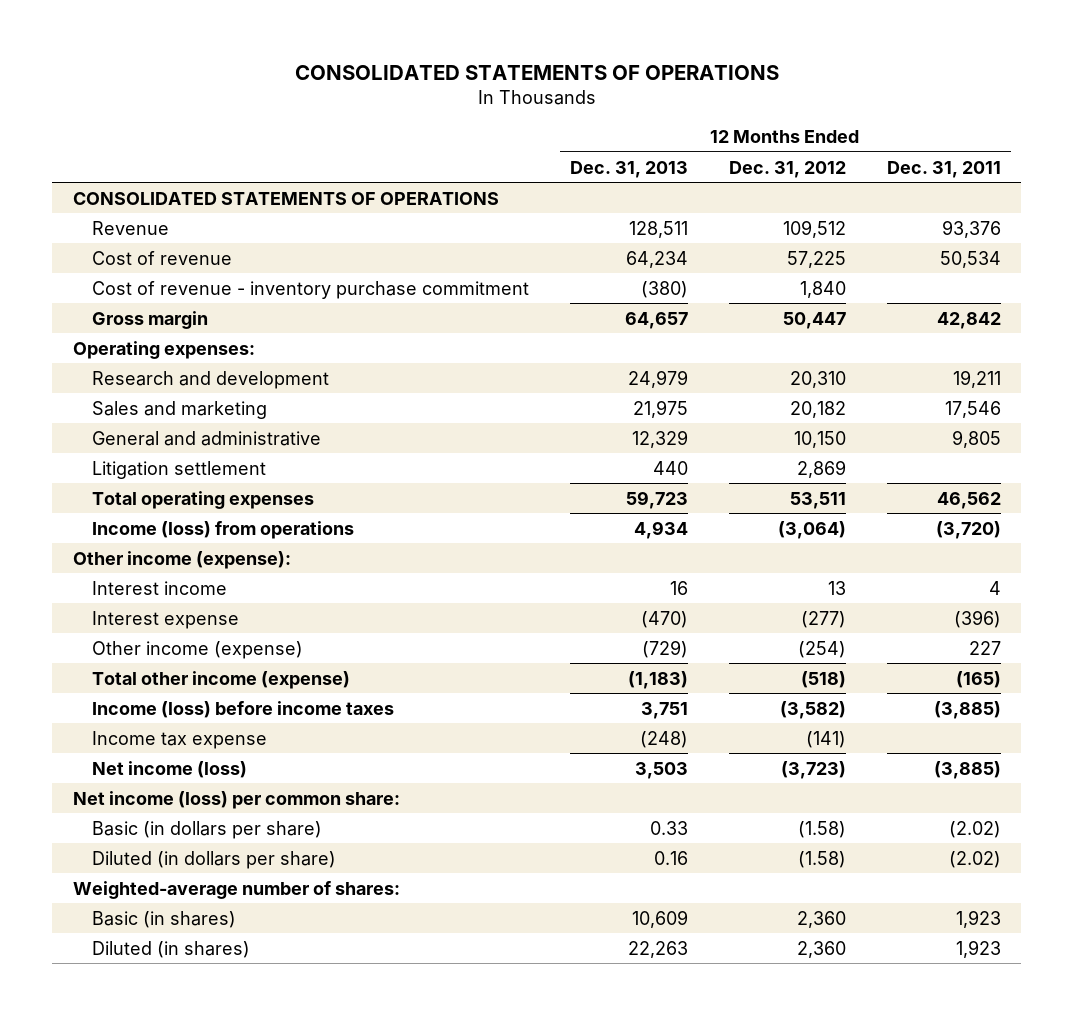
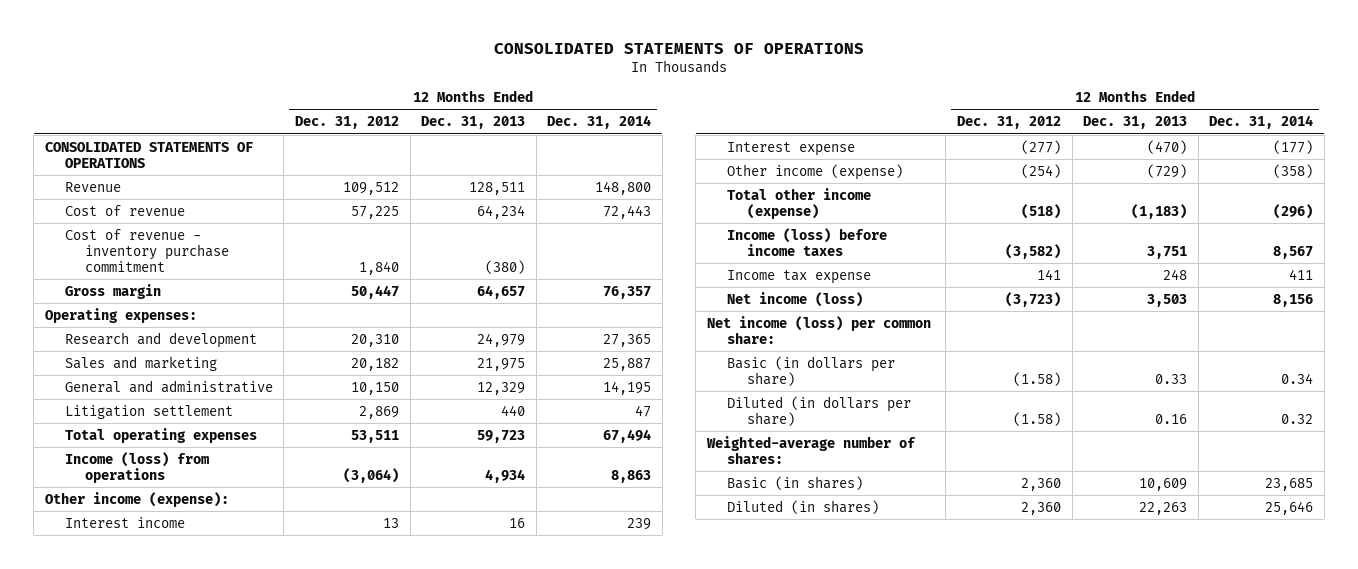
[886,160,1001,178] Dec. 31, 2011 -> none
none -> [547,115,652,130] Dec. 31, 2014
[639,730,688,748] (248) -> [1163,268,1188,280] 248
[805,730,846,748] (141) -> [1036,268,1061,280] 141

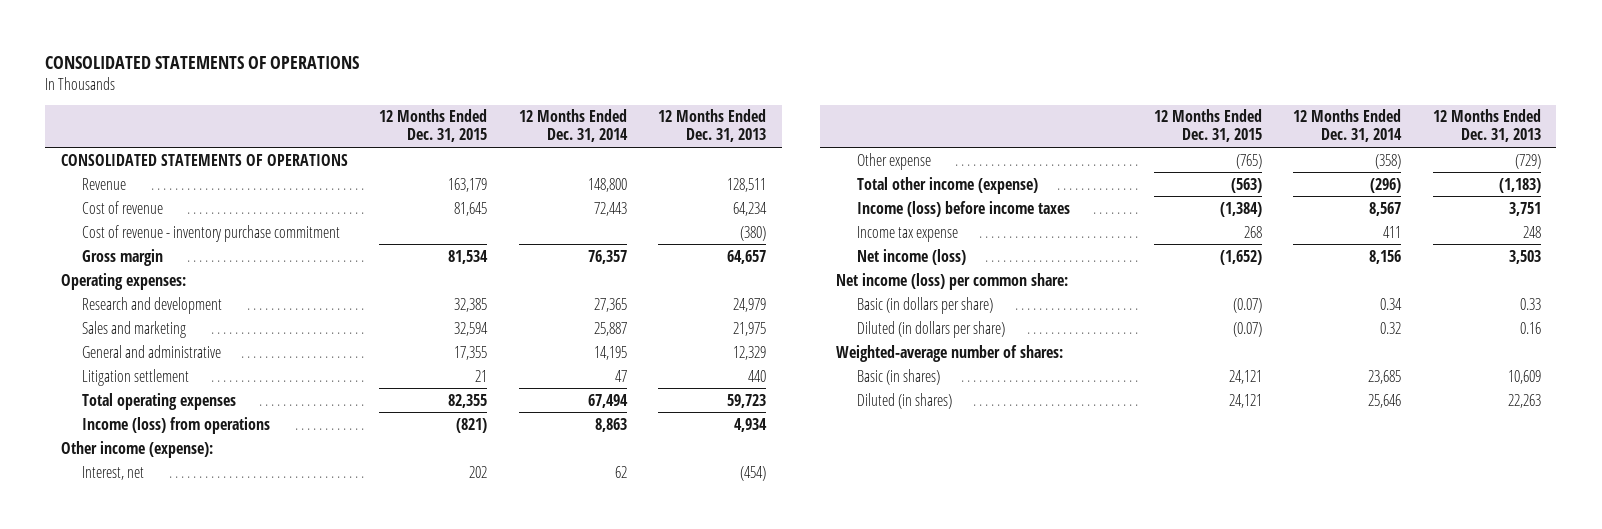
[294,116,399,130] Dec. 31, 2012 -> none
none -> [379,109,488,143] 12 Months Ended Dec. 31, 2015
[64,516,185,528] Interest income -> none
[726,141,855,156] Interest expense -> none
none -> [82,465,145,480] Interest, net
[726,163,903,180] Other income (expense) -> [856,152,931,170] Other expense

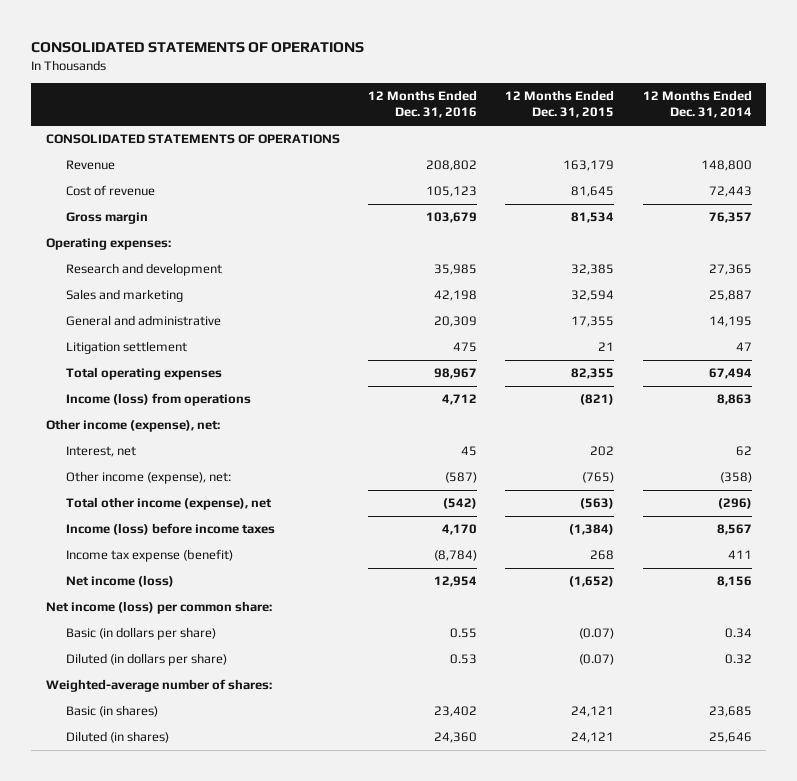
[658,109,767,143] 12 Months Ended Dec. 31, 2013 -> none
none -> [367,90,477,119] 12 Months Ended Dec. 31, 2016
[82,224,341,242] Cost of revenue - inventory purchase commitment -> none
[60,440,213,458] Other income (expense): -> [45,419,220,433] Other income (expense), net:
[856,152,931,170] Other expense -> [66,471,232,485] Other income (expense), net:
[856,176,1038,194] Total other income (expense) -> [66,497,273,511] Total other income (expense), net
[856,225,958,242] Income tax expense -> [66,549,234,563] Income tax expense (benefit)

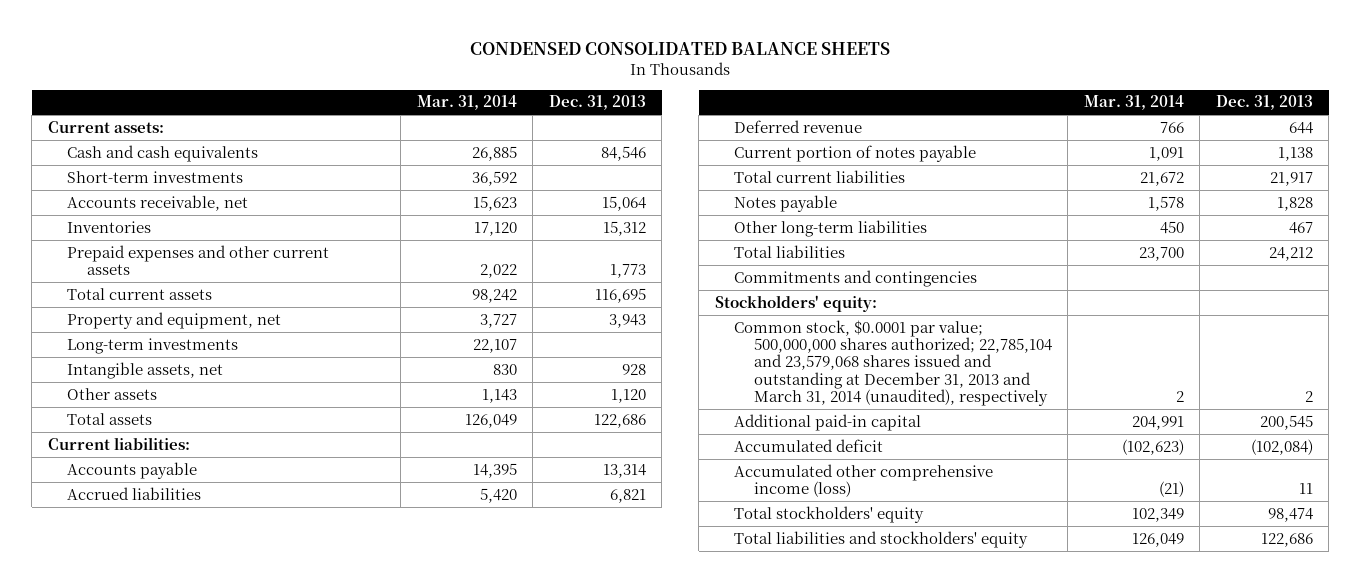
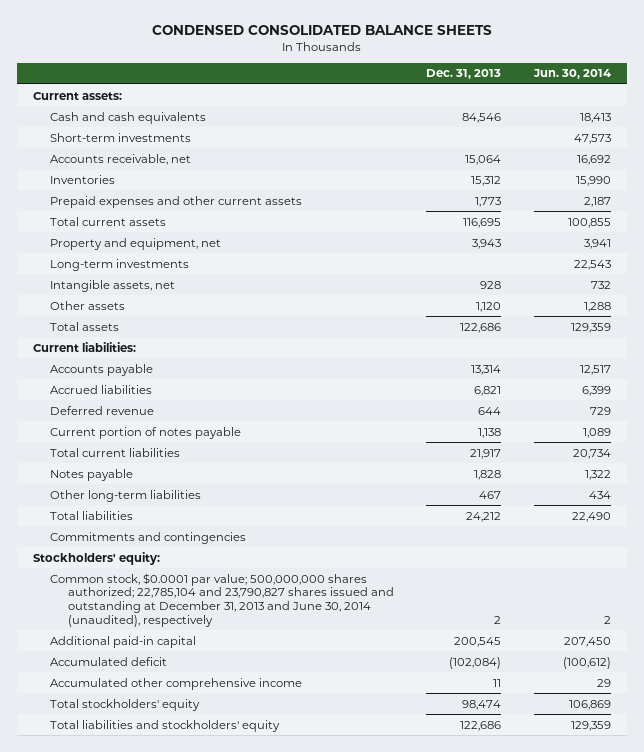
[416,95,517,111] Mar. 31, 2014 -> none
none -> [532,69,611,80] Jun. 30, 2014
[734,319,1052,406] Common stock, $0.0001 par value; 500,000,000 shares authorized; 22,785,104 and 23,579,068 shares issued and outstanding at December 31, 2013 and March 31, 2014 (unaudited), respectively -> [50,572,394,627] Common stock, $0.0001 par value; 500,000,000 shares authorized; 22,785,104 and 23,790,827 shares issued and outstanding at December 31, 2013 and June 30, 2014 (unaudited), respectively
[734,463,994,498] Accumulated other comprehensive income (loss) -> [50,677,303,690] Accumulated other comprehensive income

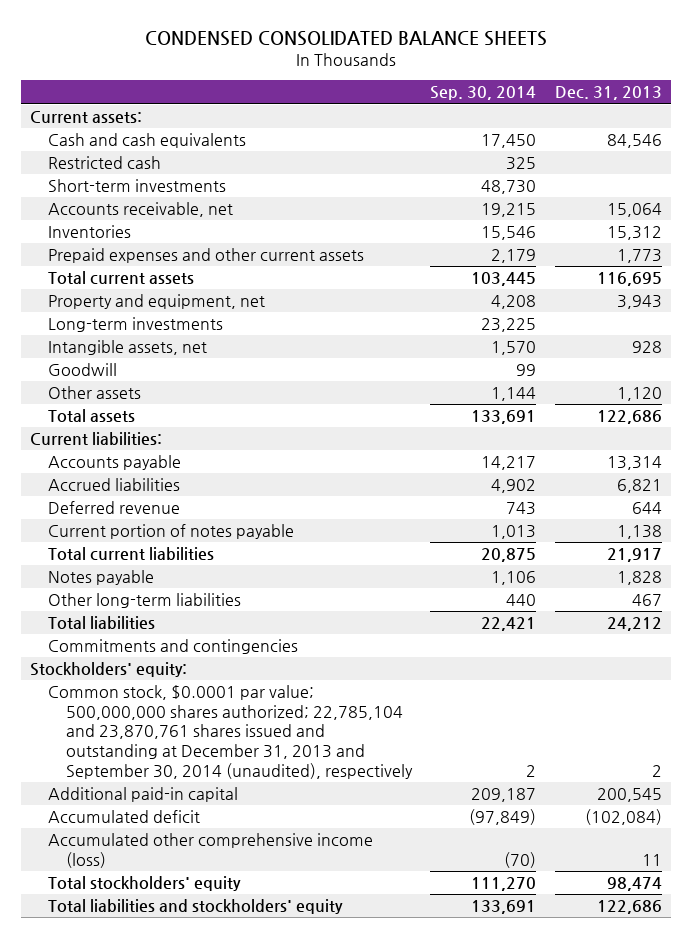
[532,69,611,80] Jun. 30, 2014 -> none
none -> [430,86,537,101] Sep. 30, 2014
none -> [47,156,161,170] Restricted cash
none -> [47,363,117,377] Goodwill
[50,572,394,627] Common stock, $0.0001 par value; 500,000,000 shares authorized; 22,785,104 and 23,790,827 shares issued and outstanding at December 31, 2013 and June 30, 2014 (unaudited), respectively -> [47,685,413,779] Common stock, $0.0001 par value; 500,000,000 shares authorized; 22,785,104 and 23,870,761 shares issued and outstanding at December 31, 2013 and September 30, 2014 (unaudited), respectively
[50,677,303,690] Accumulated other comprehensive income -> [47,833,373,868] Accumulated other comprehensive income (loss)

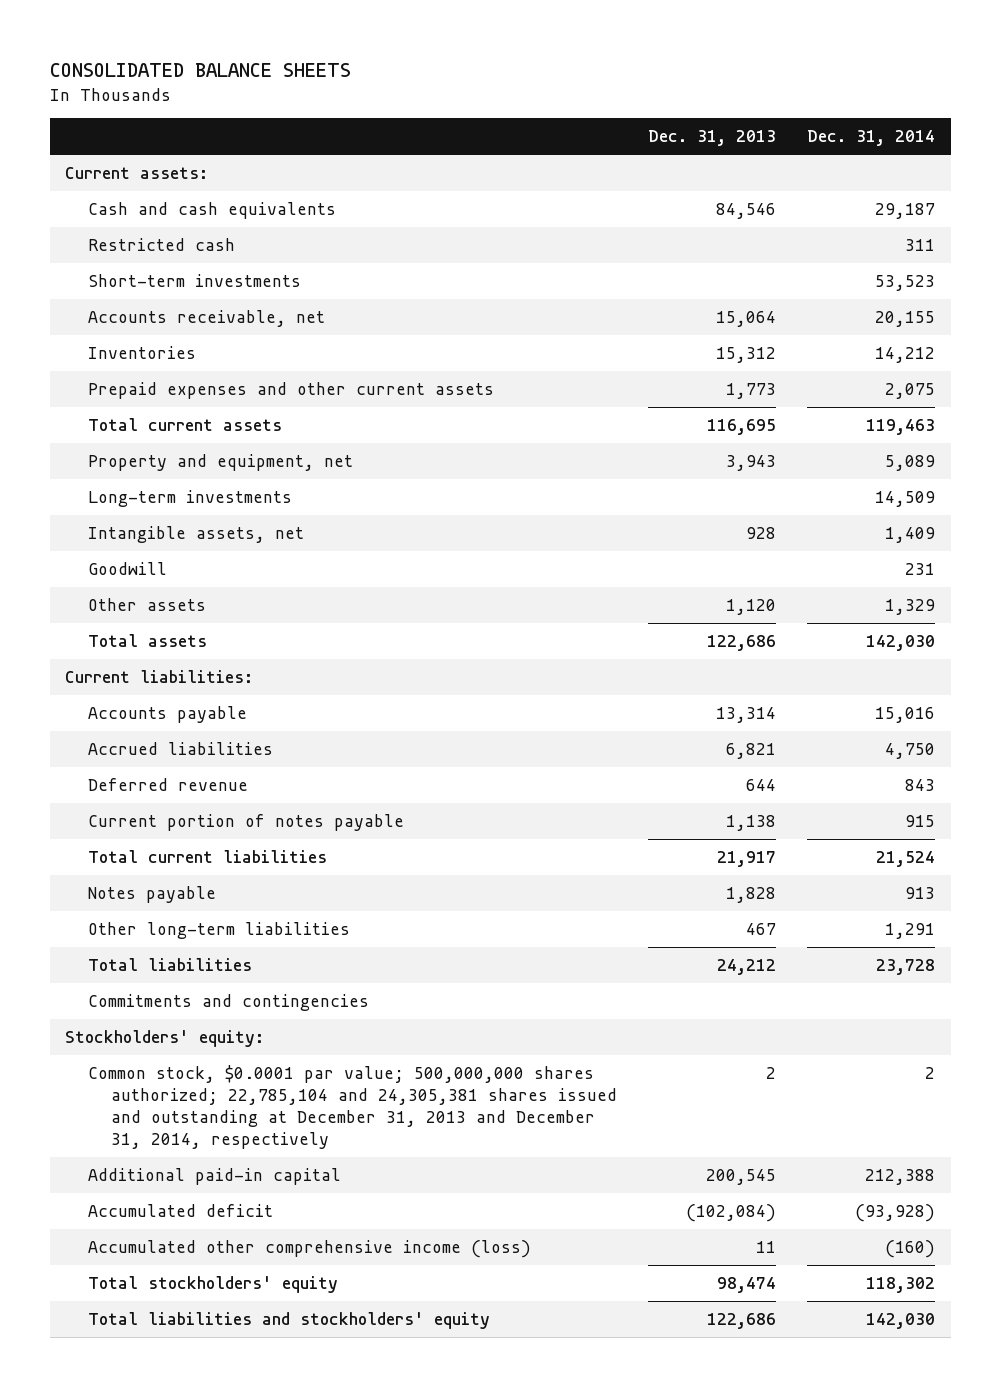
[144,31,547,47] CONDENSED CONSOLIDATED BALANCE SHEETS -> [49,62,351,77] CONSOLIDATED BALANCE SHEETS
[430,86,537,101] Sep. 30, 2014 -> none
none -> [807,130,936,147] Dec. 31, 2014
[47,685,413,779] Common stock, $0.0001 par value; 500,000,000 shares authorized; 22,785,104 and 23,870,761 shares issued and outstanding at December 31, 2013 and September 30, 2014 (unaudited), respectively -> [88,1064,617,1150] Common stock, $0.0001 par value; 500,000,000 shares authorized; 22,785,104 and 24,305,381 shares issued and outstanding at December 31, 2013 and December 31, 2014, respectively

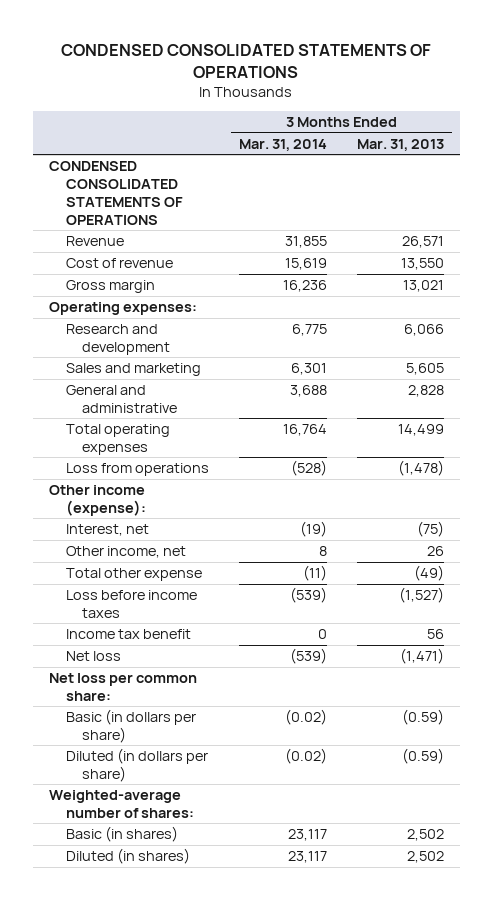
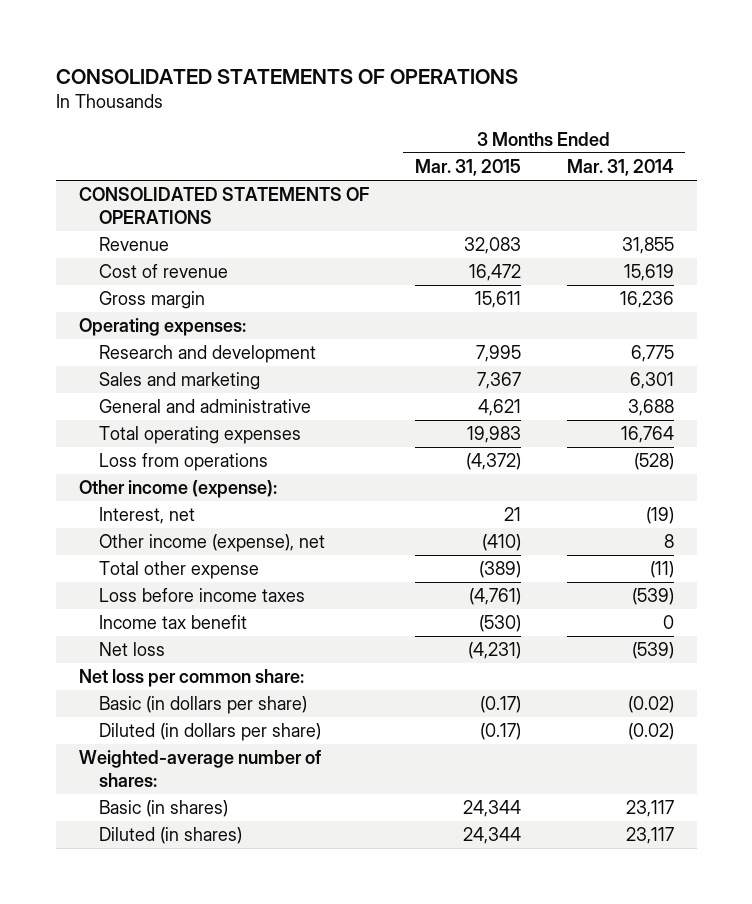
[61,43,432,78] CONDENSED CONSOLIDATED STATEMENTS OF OPERATIONS -> [55,68,518,84] CONSOLIDATED STATEMENTS OF OPERATIONS
[357,138,445,151] Mar. 31, 2013 -> none
none -> [414,159,521,177] Mar. 31, 2015
[48,160,183,225] CONDENSED CONSOLIDATED STATEMENTS OF OPERATIONS -> [78,187,369,224] CONSOLIDATED STATEMENTS OF OPERATIONS
[65,545,186,558] Other income, net -> [98,534,325,553] Other income (expense), net

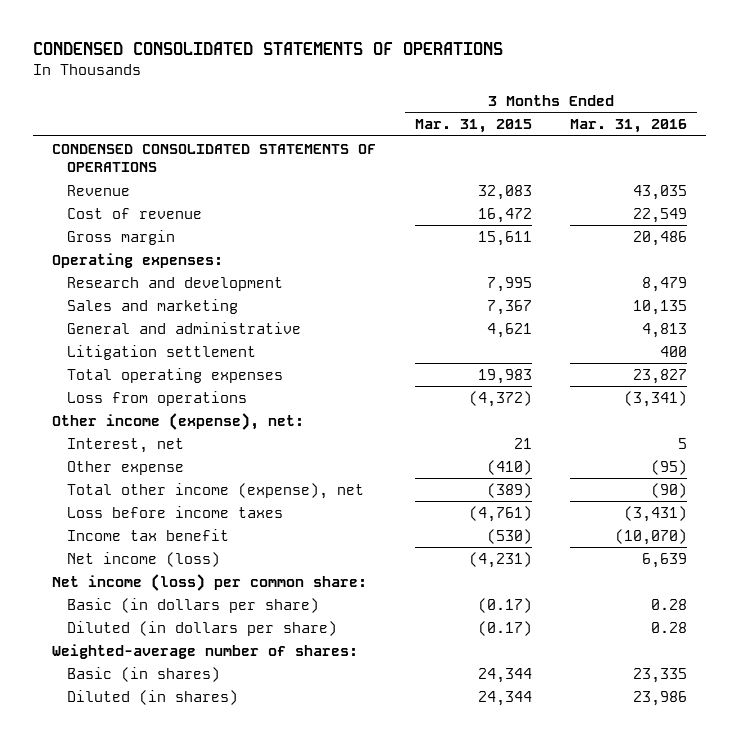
[55,68,518,84] CONSOLIDATED STATEMENTS OF OPERATIONS -> [32,42,503,56] CONDENSED CONSOLIDATED STATEMENTS OF OPERATIONS
[566,159,674,177] Mar. 31, 2014 -> none
none -> [570,119,688,134] Mar. 31, 2016
[78,187,369,224] CONSOLIDATED STATEMENTS OF OPERATIONS -> [52,143,377,173] CONDENSED CONSOLIDATED STATEMENTS OF OPERATIONS
none -> [66,344,256,360] Litigation settlement
[78,480,277,499] Other income (expense): -> [52,412,305,430] Other income (expense), net:
[98,534,325,553] Other income (expense), net -> [66,460,184,475] Other expense
[98,561,259,580] Total other expense -> [66,482,364,499] Total other income (expense), net
[98,642,165,657] Net loss -> [66,551,220,567] Net income (loss)
[78,669,304,688] Net loss per common share: -> [52,573,368,591] Net income (loss) per common share:

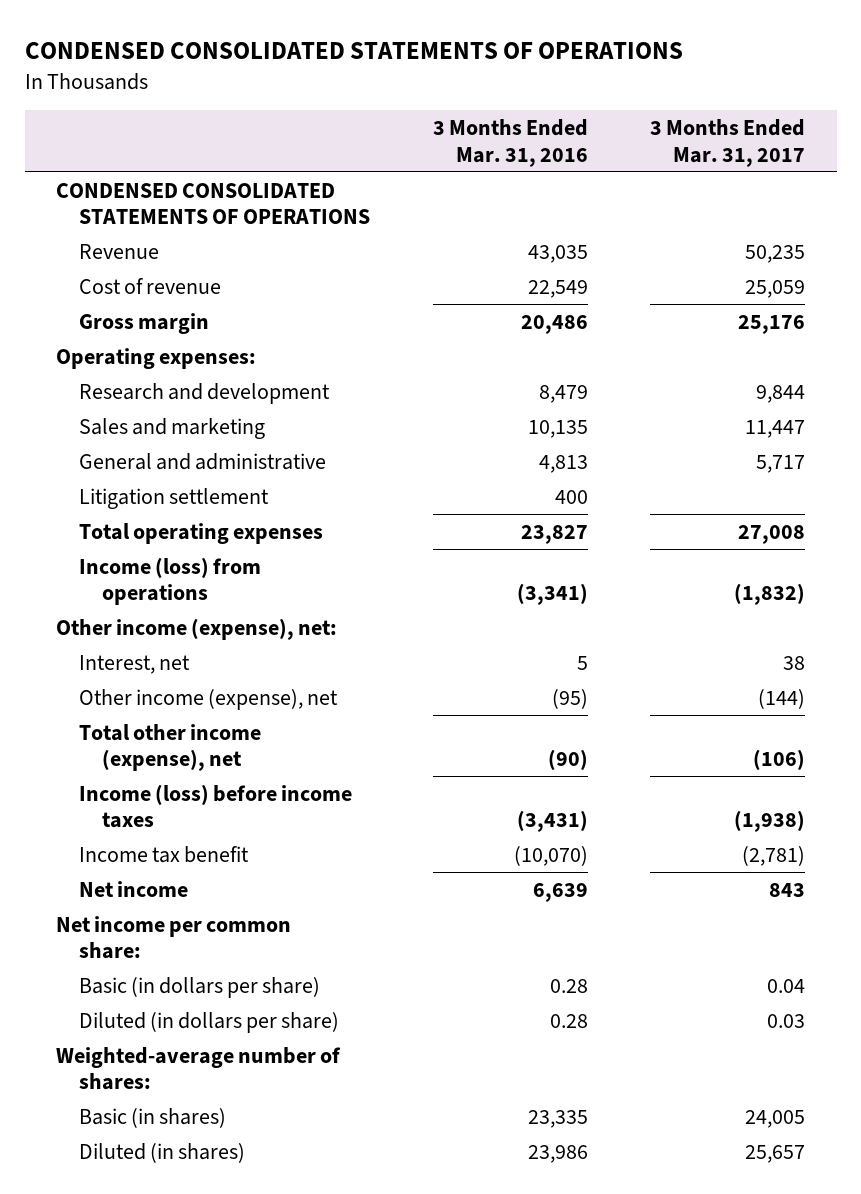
[414,119,532,134] Mar. 31, 2015 -> none
none -> [650,118,806,167] 3 Months Ended Mar. 31, 2017
[66,390,247,406] Loss from operations -> [79,556,262,606] Income (loss) from operations
[66,460,184,475] Other expense -> [79,688,339,710] Other income (expense), net
[66,505,283,518] Loss before income taxes -> [79,783,353,829] Income (loss) before income taxes
[66,551,220,567] Net income (loss) -> [79,880,189,897] Net income
[52,573,368,591] Net income (loss) per common share: -> [56,915,292,960] Net income per common share:

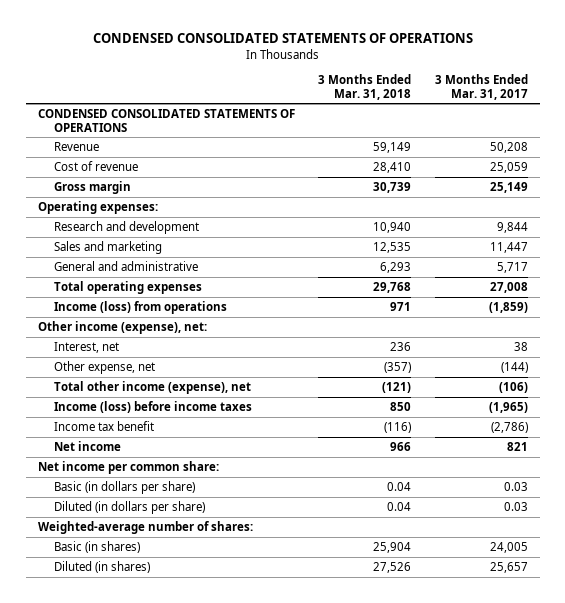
[432,118,588,167] 3 Months Ended Mar. 31, 2016 -> none
none -> [318,73,412,100] 3 Months Ended Mar. 31, 2018
[745,244,806,263] 50,235 -> [489,141,528,153] 50,208
[738,314,806,334] 25,176 -> [489,181,528,193] 25,149
[79,487,270,509] Litigation settlement -> none
[734,583,806,606] (1,832) -> [488,301,528,313] (1,859)
[79,688,339,710] Other income (expense), net -> [53,360,155,374] Other expense, net
[734,810,806,833] (1,938) -> [488,401,528,413] (1,965)
[742,845,806,866] (2,781) -> [490,421,528,433] (2,786)
[769,882,806,897] 843 -> [506,441,528,451] 821
[767,978,806,993] 0.04 -> [503,481,528,491] 0.03

